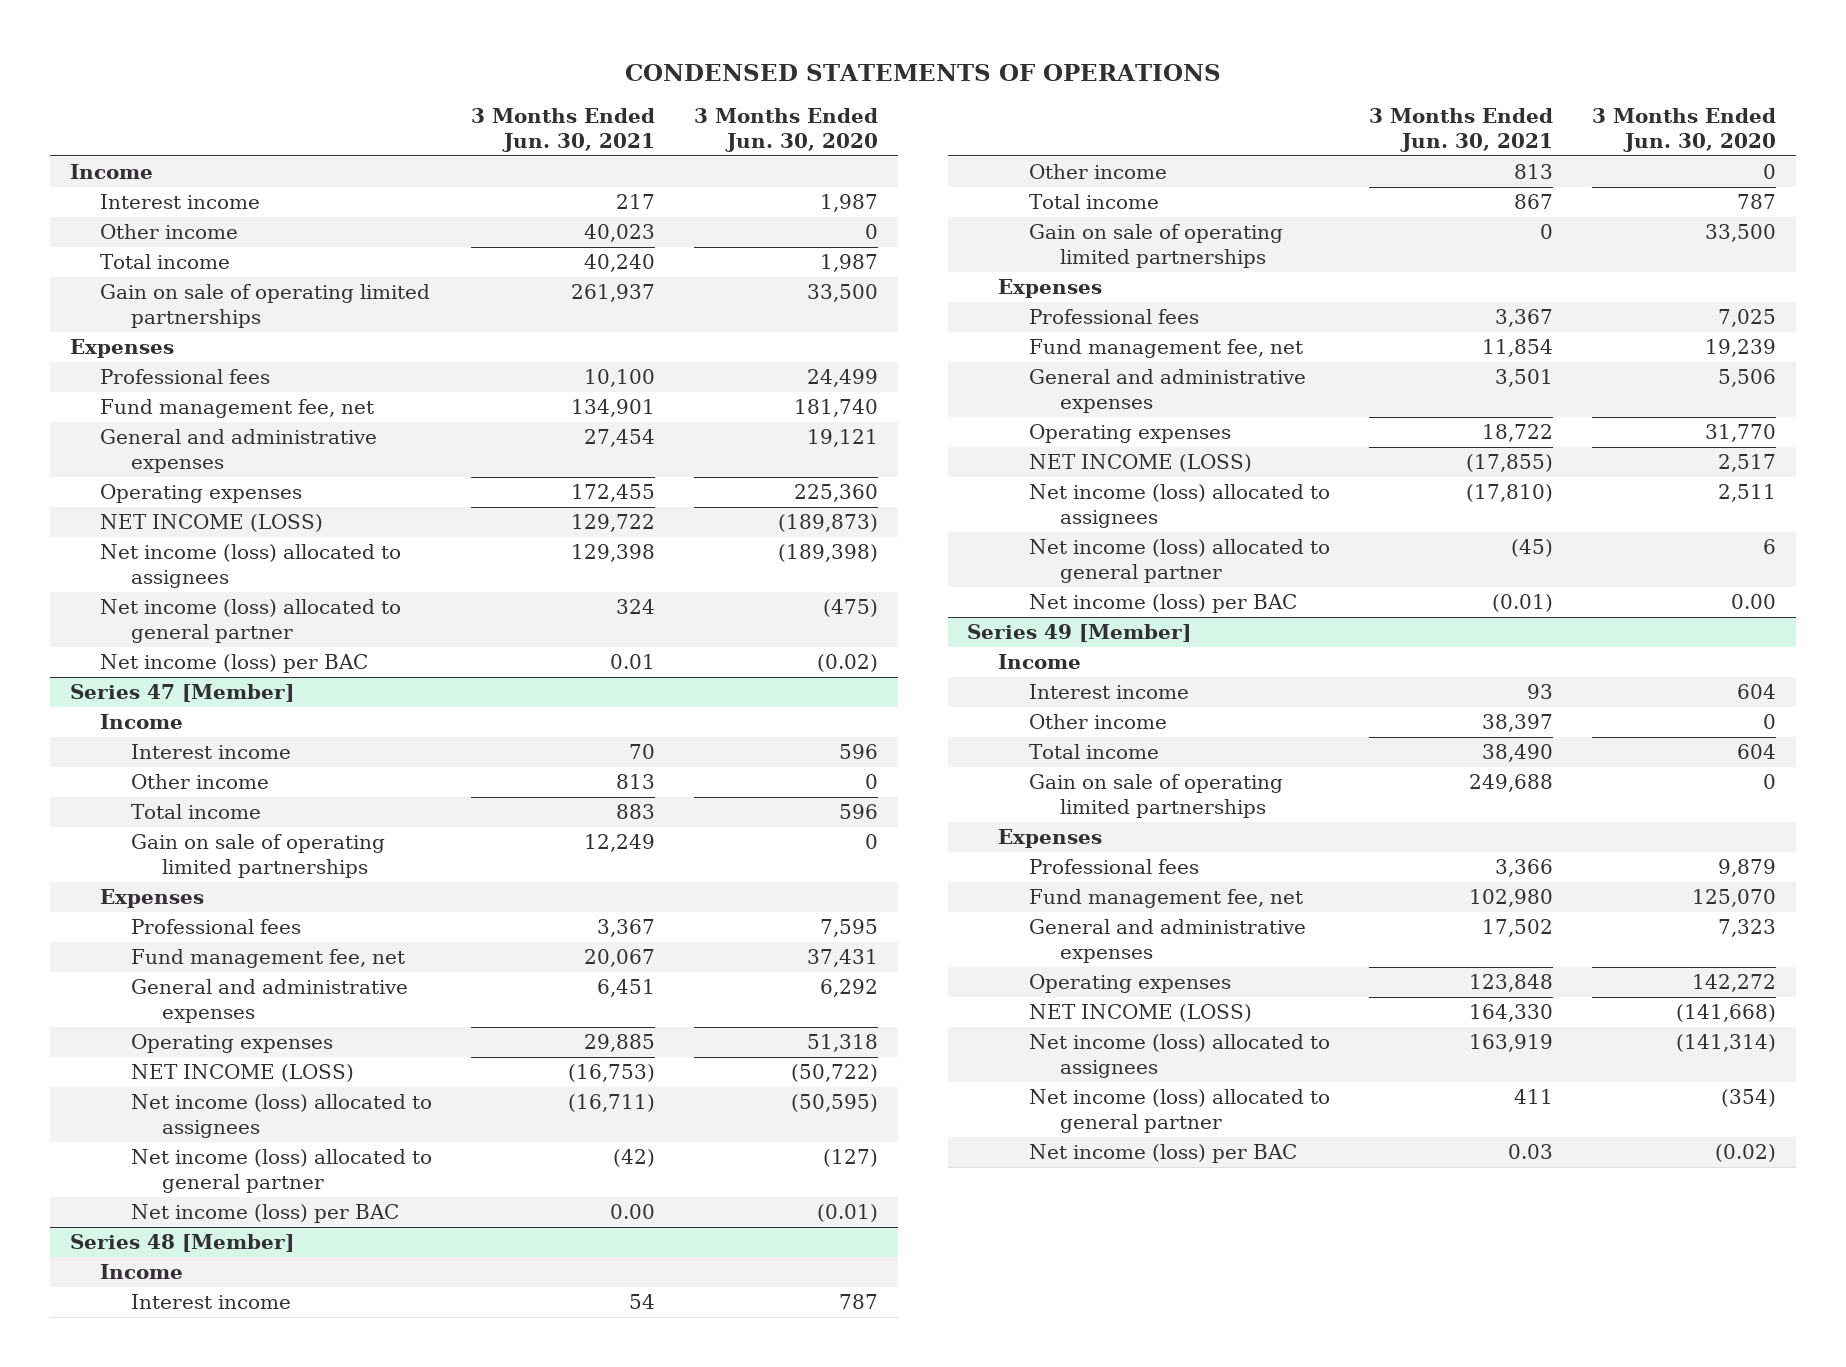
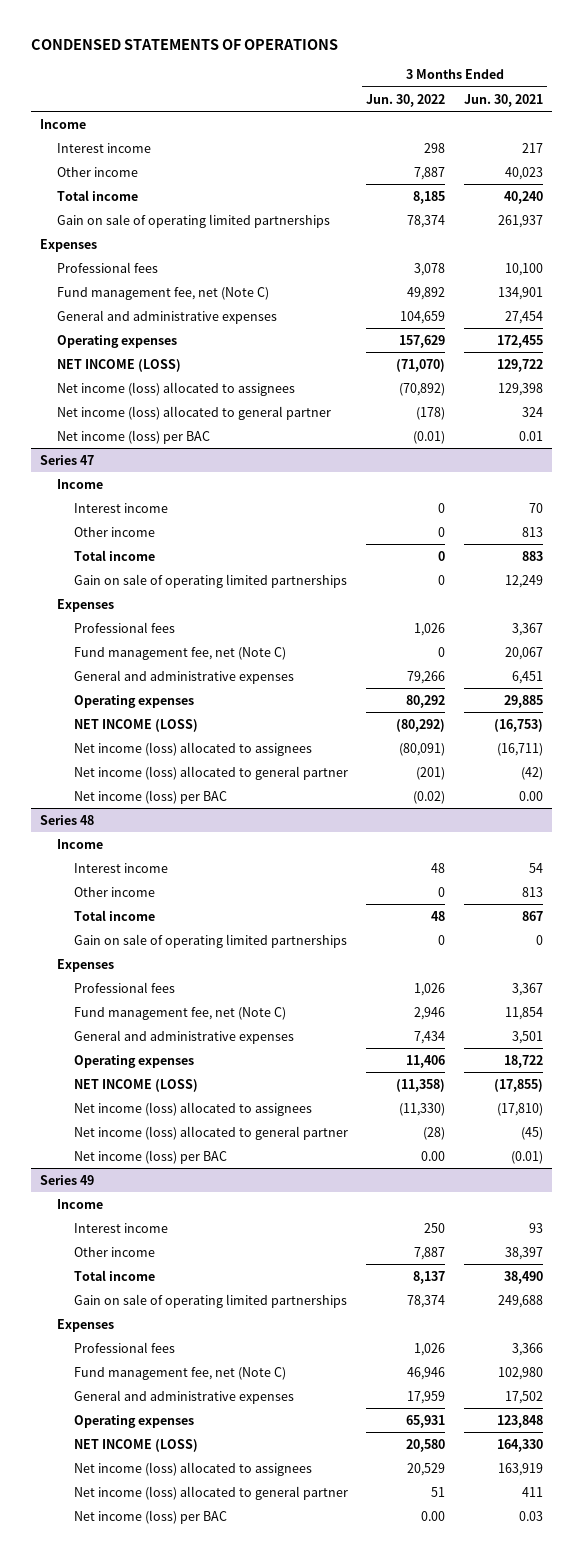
[694,108,879,152] 3 Months Ended Jun. 30, 2020 -> none
none -> [366,93,446,107] Jun. 30, 2022
[100,399,375,419] Fund management fee, net -> [57,286,270,300] Fund management fee, net (Note C)
[69,684,294,703] Series 47 [Member] -> [40,454,95,465] Series 47
[131,949,406,969] Fund management fee, net -> [74,646,287,660] Fund management fee, net (Note C)
[69,1234,294,1253] Series 48 [Member] -> [40,814,95,825] Series 48
[1029,339,1304,359] Fund management fee, net -> [74,1006,287,1020] Fund management fee, net (Note C)
[967,624,1192,643] Series 49 [Member] -> [40,1174,95,1185] Series 49
[1029,889,1304,909] Fund management fee, net -> [74,1366,287,1380] Fund management fee, net (Note C)

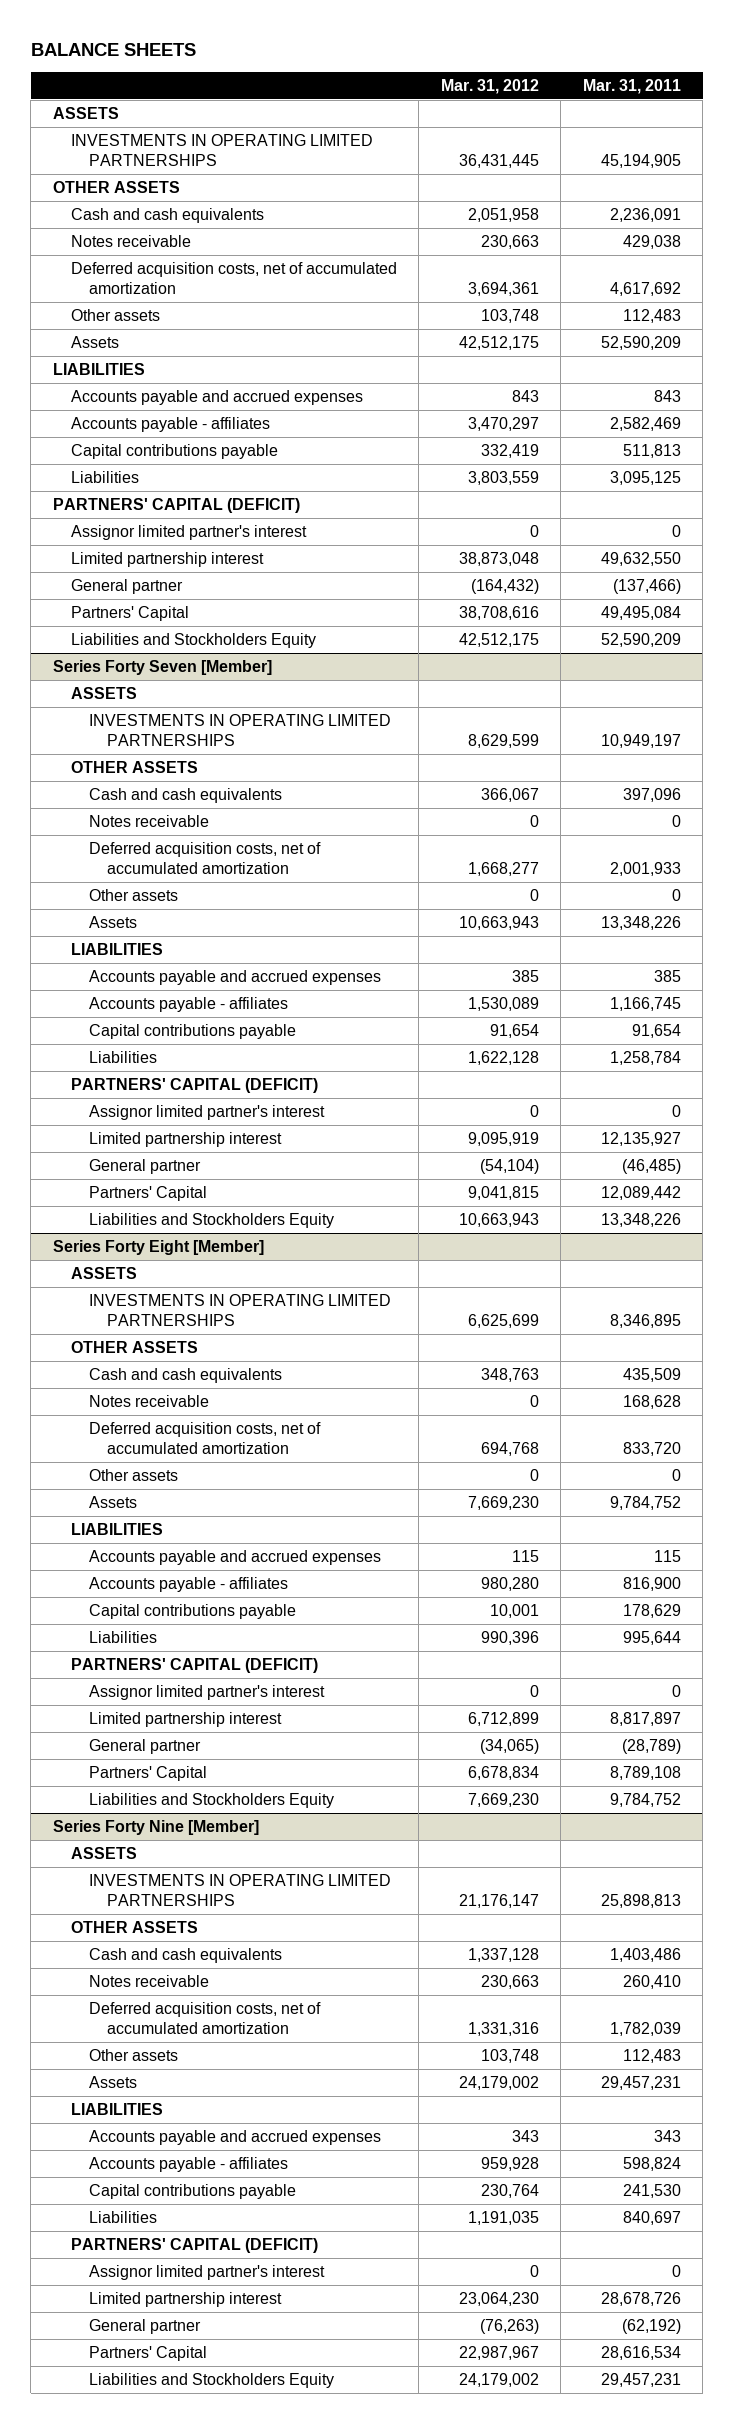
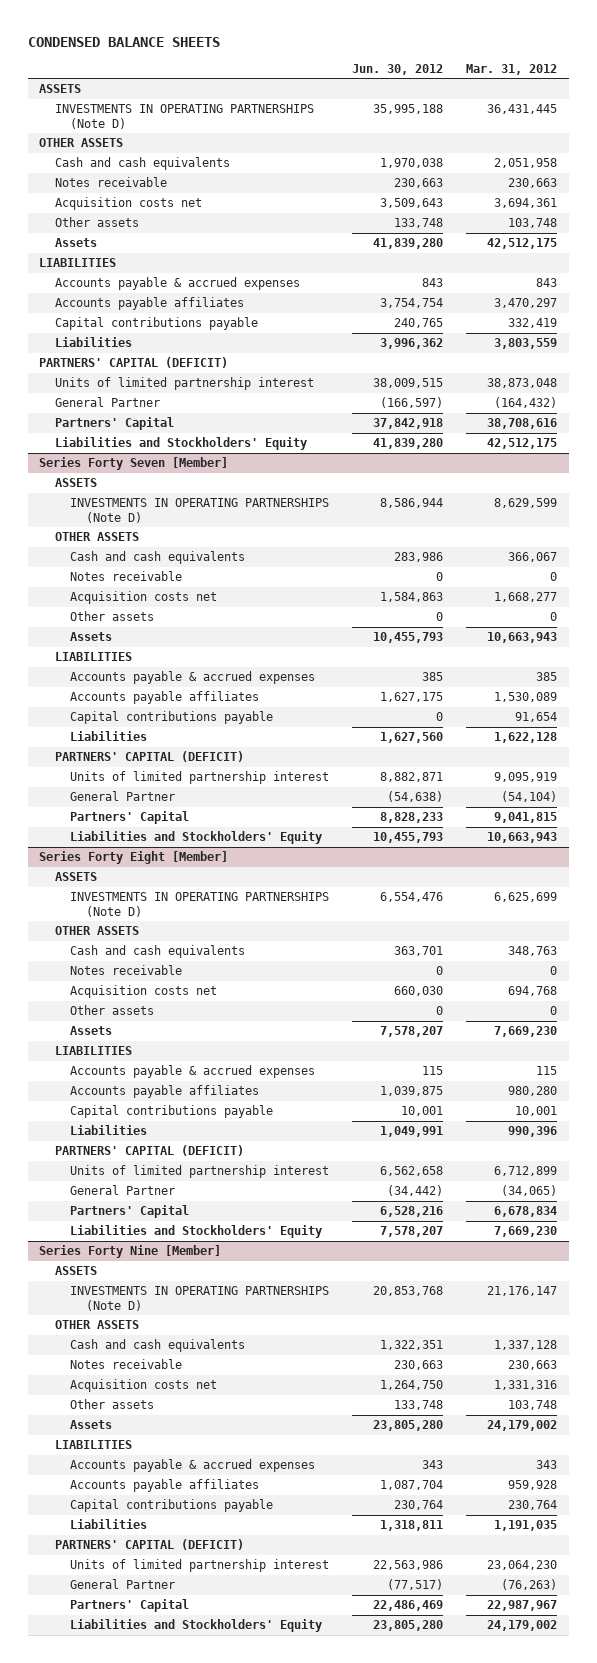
[30,42,196,56] BALANCE SHEETS -> [27,36,220,47] CONDENSED BALANCE SHEETS
[582,78,681,94] Mar. 31, 2011 -> none
none -> [352,63,444,75] Jun. 30, 2012
[70,134,373,166] INVESTMENTS IN OPERATING LIMITED PARTNERSHIPS -> [54,104,314,130] INVESTMENTS IN OPERATING PARTNERSHIPS (Note D)
[70,262,397,294] Deferred acquisition costs, net of accumulated amortization -> [54,197,202,211] Acquisition costs net
[70,390,363,406] Accounts payable and accrued expenses -> [54,277,300,291] Accounts payable & accrued expenses
[70,417,270,433] Accounts payable - affiliates -> [54,297,244,311] Accounts payable affiliates
[70,525,307,541] Assignor limited partner's interest -> none
[70,552,264,568] Limited partnership interest -> [54,377,314,391] Units of limited partnership interest
[70,579,183,595] General partner -> [54,397,160,408] General Partner
[70,633,316,649] Liabilities and Stockholders Equity -> [54,437,307,451] Liabilities and Stockholders' Equity
[88,714,391,746] INVESTMENTS IN OPERATING LIMITED PARTNERSHIPS -> [70,498,330,524] INVESTMENTS IN OPERATING PARTNERSHIPS (Note D)
[88,842,321,874] Deferred acquisition costs, net of accumulated amortization -> [70,591,218,605] Acquisition costs net
[88,970,381,986] Accounts payable and accrued expenses -> [70,671,316,685] Accounts payable & accrued expenses
[88,997,288,1013] Accounts payable - affiliates -> [70,691,260,705] Accounts payable affiliates
[88,1105,325,1121] Assignor limited partner's interest -> none
[88,1132,282,1148] Limited partnership interest -> [70,771,330,785] Units of limited partnership interest
[88,1159,201,1175] General partner -> [70,791,176,802] General Partner
[88,1213,334,1229] Liabilities and Stockholders Equity -> [70,831,323,845] Liabilities and Stockholders' Equity
[88,1294,391,1326] INVESTMENTS IN OPERATING LIMITED PARTNERSHIPS -> [70,892,330,918] INVESTMENTS IN OPERATING PARTNERSHIPS (Note D)
[88,1422,321,1454] Deferred acquisition costs, net of accumulated amortization -> [70,985,218,999] Acquisition costs net
[88,1550,381,1566] Accounts payable and accrued expenses -> [70,1065,316,1079] Accounts payable & accrued expenses
[88,1577,288,1593] Accounts payable - affiliates -> [70,1085,260,1099] Accounts payable affiliates
[88,1685,325,1701] Assignor limited partner's interest -> none
[88,1712,282,1728] Limited partnership interest -> [70,1165,330,1179] Units of limited partnership interest
[88,1739,201,1755] General partner -> [70,1185,176,1196] General Partner
[88,1793,334,1809] Liabilities and Stockholders Equity -> [70,1225,323,1239] Liabilities and Stockholders' Equity
[88,1874,391,1906] INVESTMENTS IN OPERATING LIMITED PARTNERSHIPS -> [70,1286,330,1312] INVESTMENTS IN OPERATING PARTNERSHIPS (Note D)
[88,2002,321,2034] Deferred acquisition costs, net of accumulated amortization -> [70,1379,218,1393] Acquisition costs net
[88,2130,381,2146] Accounts payable and accrued expenses -> [70,1459,316,1473] Accounts payable & accrued expenses
[88,2157,288,2173] Accounts payable - affiliates -> [70,1479,260,1493] Accounts payable affiliates
[88,2265,325,2281] Assignor limited partner's interest -> none
[88,2292,282,2308] Limited partnership interest -> [70,1559,330,1573] Units of limited partnership interest
[88,2319,201,2335] General partner -> [70,1579,176,1590] General Partner
[88,2373,334,2389] Liabilities and Stockholders Equity -> [70,1619,323,1633] Liabilities and Stockholders' Equity

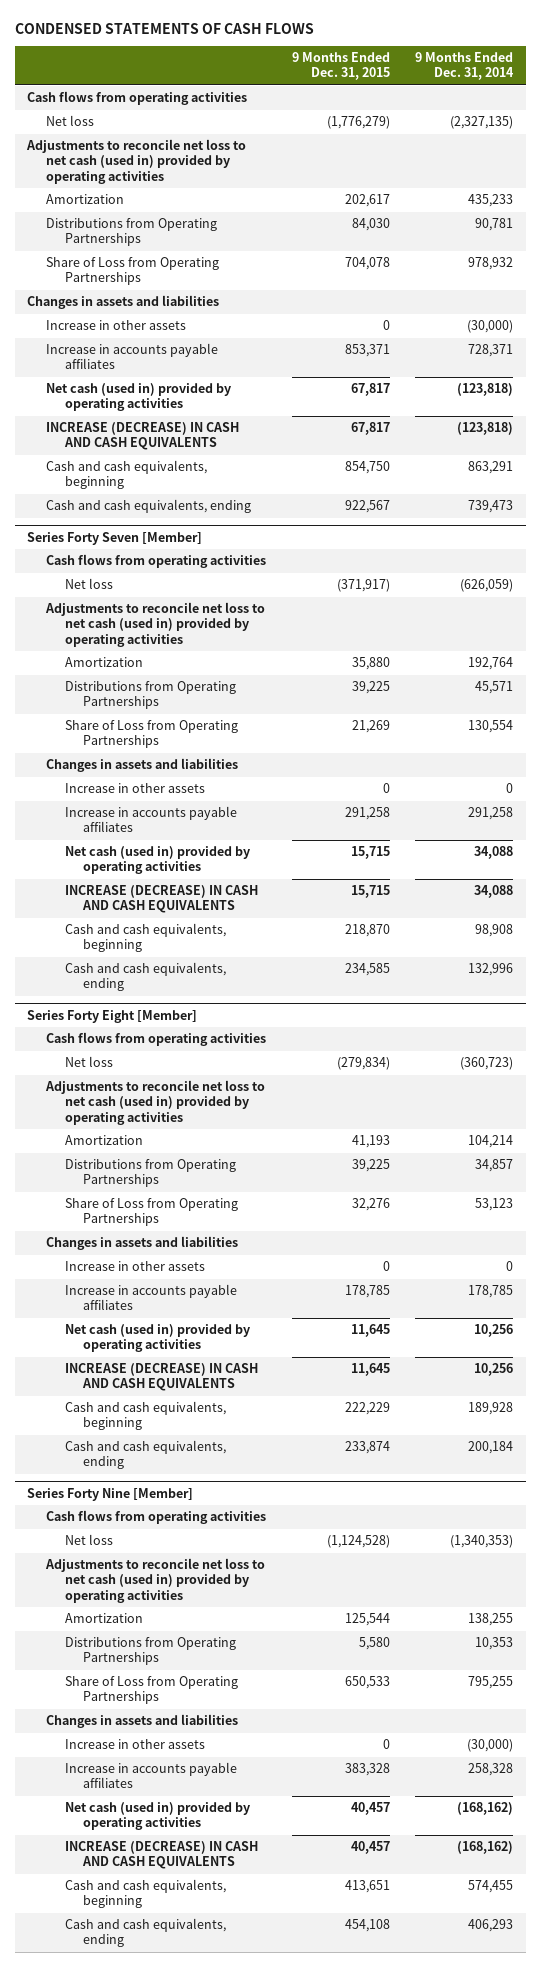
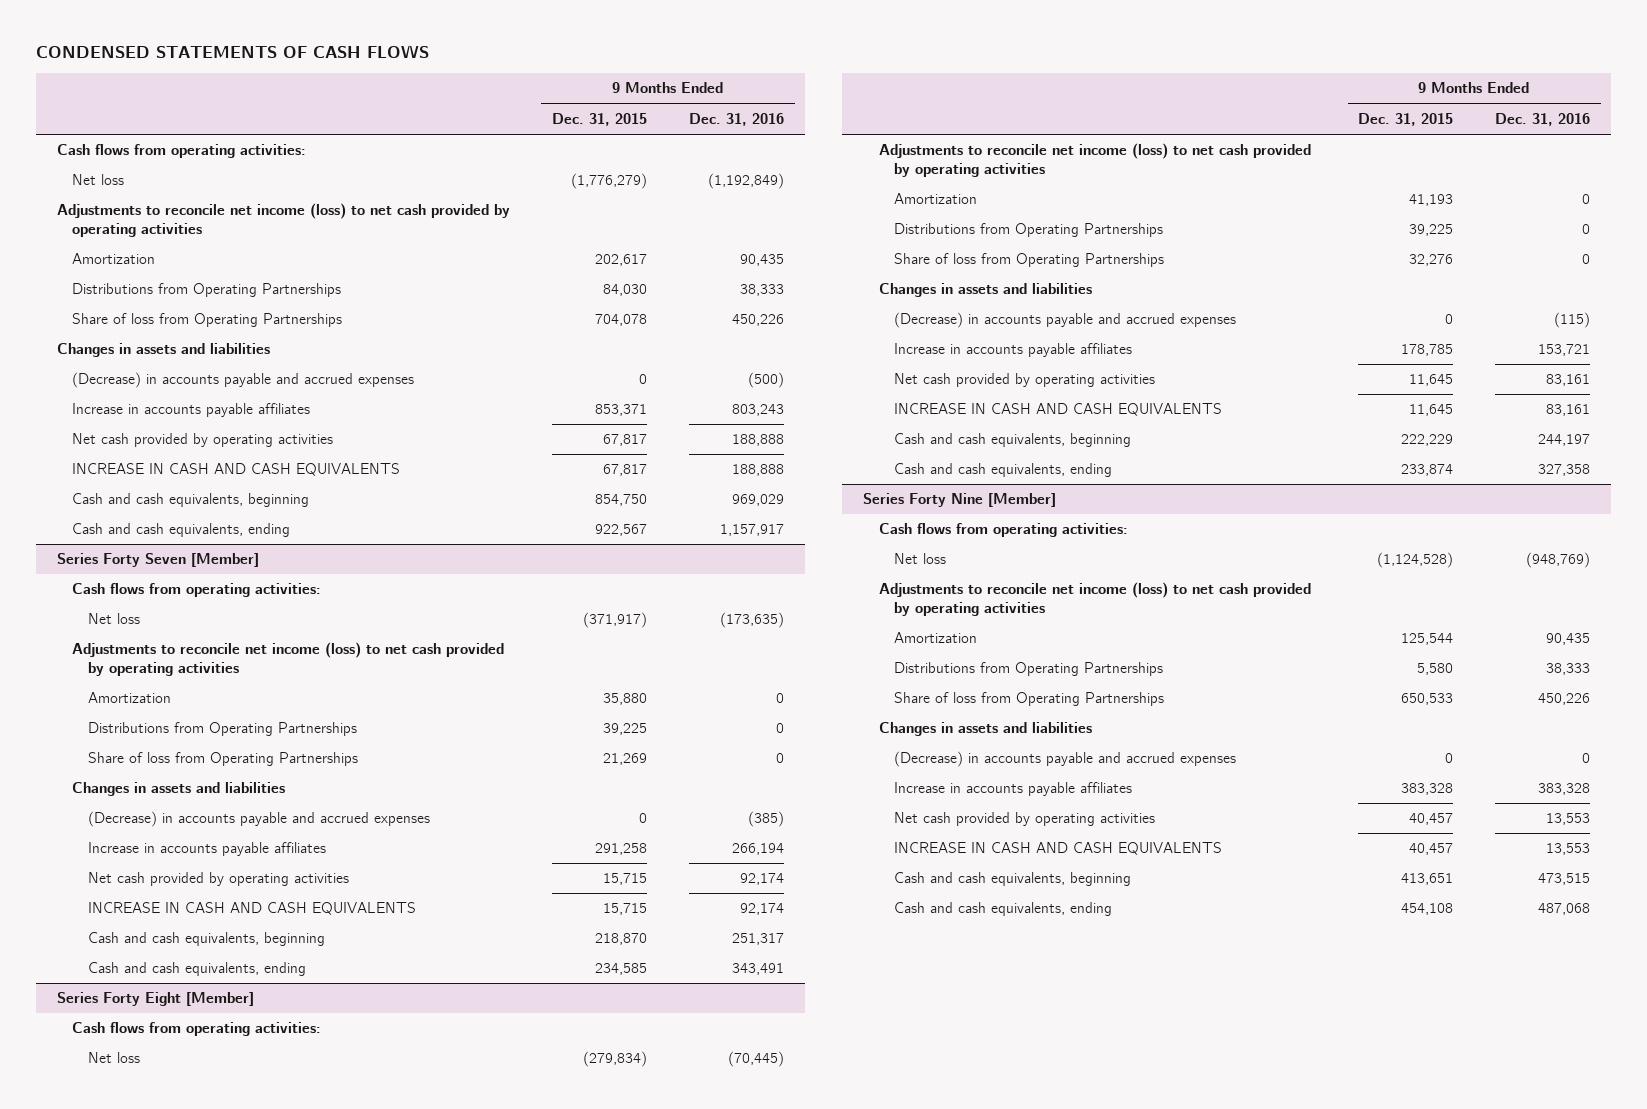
[415,52,515,81] 9 Months Ended Dec. 31, 2014 -> none
none -> [689,112,785,126] Dec. 31, 2016
[27,91,248,106] Cash flows from operating activities -> [56,144,306,159] Cash flows from operating activities:
[26,139,247,184] Adjustments to reconcile net loss to net cash (used in) provided by operating activities -> [56,203,510,238] Adjustments to reconcile net income (loss) to net cash provided by operating activities
[46,257,220,286] Share of Loss from Operating Partnerships -> [72,313,343,328] Share of loss from Operating Partnerships
[46,320,187,331] Increase in other assets -> none
none -> [72,372,415,389] (Decrease) in accounts payable and accrued expenses
[46,383,232,412] Net cash (used in) provided by operating activities -> [72,433,334,448] Net cash provided by operating activities
[46,422,240,451] INCREASE (DECREASE) IN CASH AND CASH EQUIVALENTS -> [72,463,401,477] INCREASE IN CASH AND CASH EQUIVALENTS
[46,554,267,569] Cash flows from operating activities -> [72,583,322,598] Cash flows from operating activities:
[45,602,266,647] Adjustments to reconcile net loss to net cash (used in) provided by operating activities -> [72,642,505,677] Adjustments to reconcile net income (loss) to net cash provided by operating activities
[64,720,238,749] Share of Loss from Operating Partnerships -> [87,752,358,767] Share of loss from Operating Partnerships
[64,783,205,794] Increase in other assets -> none
none -> [87,811,430,828] (Decrease) in accounts payable and accrued expenses
[64,846,250,875] Net cash (used in) provided by operating activities -> [87,872,349,887] Net cash provided by operating activities
[64,885,258,914] INCREASE (DECREASE) IN CASH AND CASH EQUIVALENTS -> [87,902,416,916] INCREASE IN CASH AND CASH EQUIVALENTS
[46,1032,267,1047] Cash flows from operating activities -> [72,1022,322,1037] Cash flows from operating activities:
[45,1080,266,1125] Adjustments to reconcile net loss to net cash (used in) provided by operating activities -> [878,143,1311,178] Adjustments to reconcile net income (loss) to net cash provided by operating activities
[64,1198,238,1227] Share of Loss from Operating Partnerships -> [894,253,1165,268] Share of loss from Operating Partnerships
[64,1261,205,1272] Increase in other assets -> none
none -> [894,312,1237,329] (Decrease) in accounts payable and accrued expenses
[64,1324,250,1353] Net cash (used in) provided by operating activities -> [894,373,1156,388] Net cash provided by operating activities
[64,1363,258,1392] INCREASE (DECREASE) IN CASH AND CASH EQUIVALENTS -> [894,403,1223,417] INCREASE IN CASH AND CASH EQUIVALENTS
[46,1510,267,1525] Cash flows from operating activities -> [878,523,1128,538] Cash flows from operating activities:
[45,1558,266,1603] Adjustments to reconcile net loss to net cash (used in) provided by operating activities -> [878,582,1311,617] Adjustments to reconcile net income (loss) to net cash provided by operating activities
[64,1676,238,1705] Share of Loss from Operating Partnerships -> [894,692,1165,707] Share of loss from Operating Partnerships
[64,1739,205,1750] Increase in other assets -> none
none -> [894,751,1237,768] (Decrease) in accounts payable and accrued expenses
[64,1802,250,1831] Net cash (used in) provided by operating activities -> [894,812,1156,827] Net cash provided by operating activities
[64,1841,258,1870] INCREASE (DECREASE) IN CASH AND CASH EQUIVALENTS -> [894,842,1223,856] INCREASE IN CASH AND CASH EQUIVALENTS

